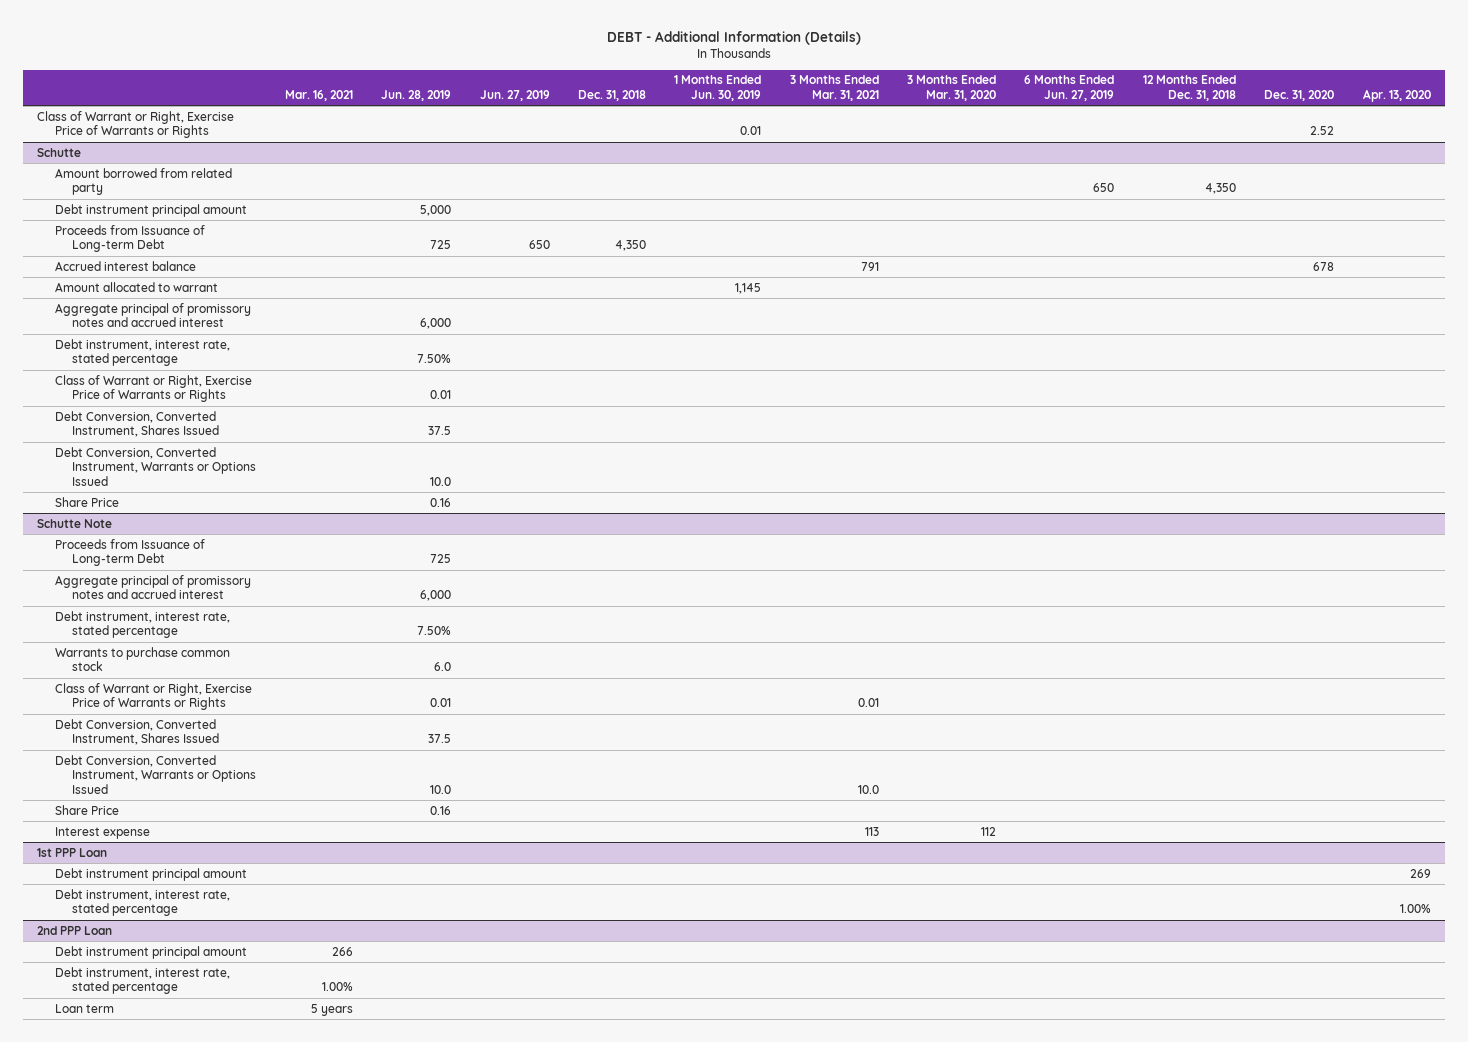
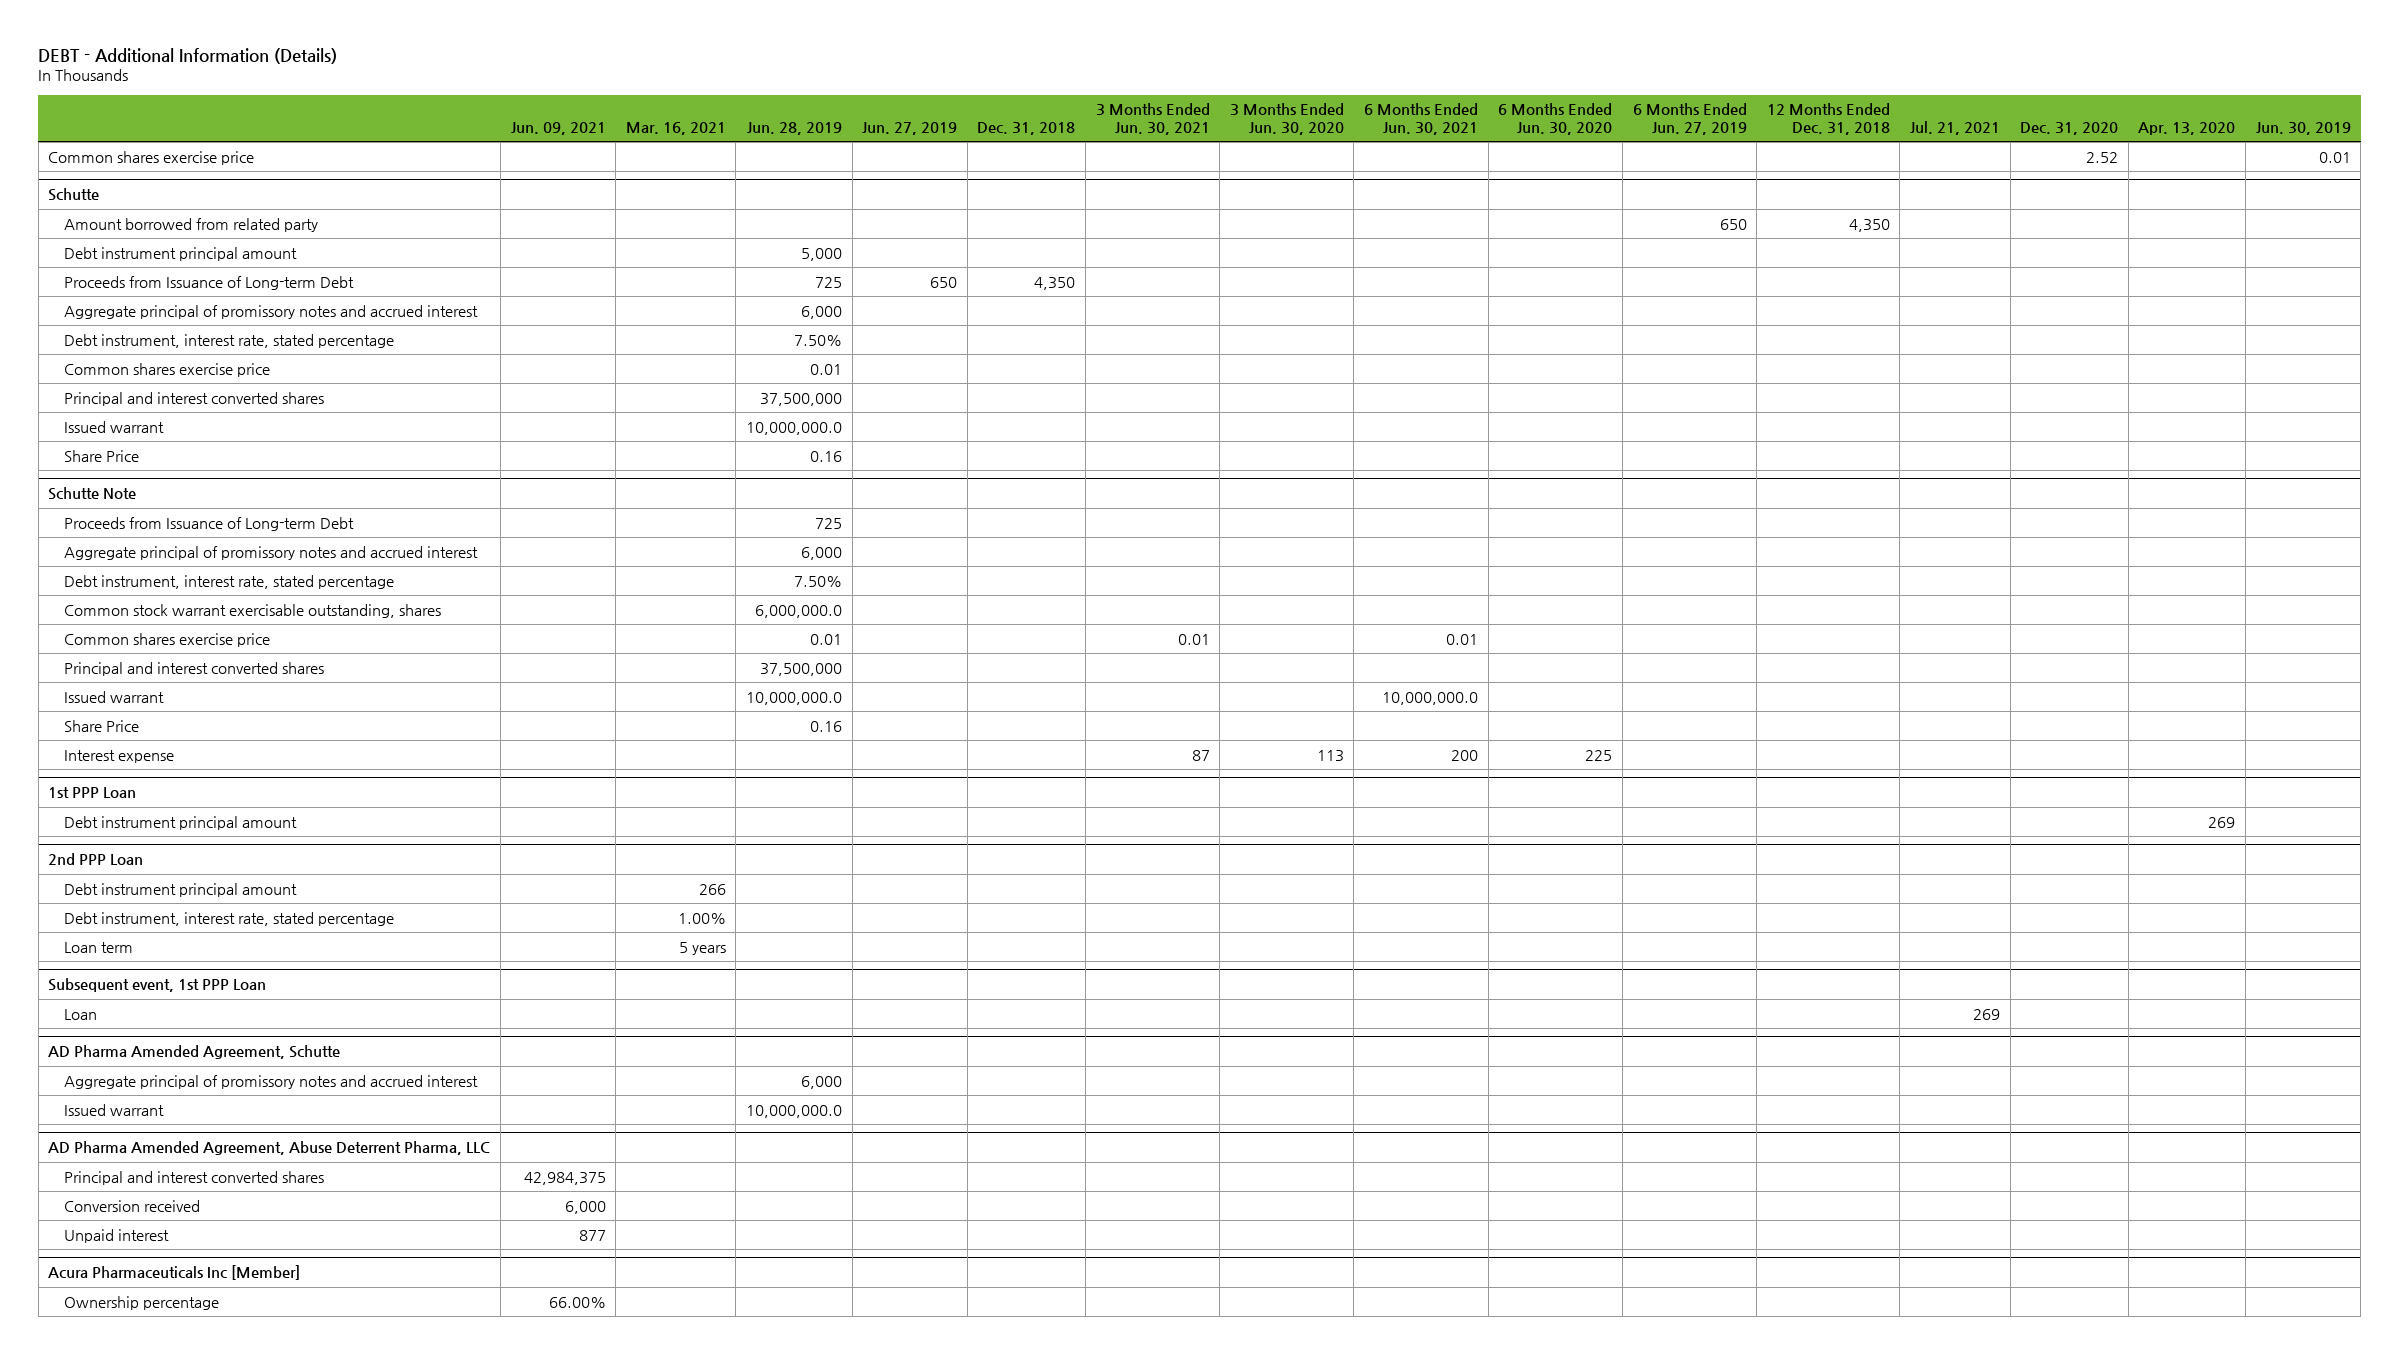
[674,75,762,102] 1 Months Ended Jun. 30, 2019 -> none
[789,75,879,102] 3 Months Ended Mar. 31, 2021 -> none
[907,75,997,102] 3 Months Ended Mar. 31, 2020 -> none
none -> [510,122,606,136] Jun. 09, 2021
none -> [1095,103,1210,136] 3 Months Ended Jun. 30, 2021
none -> [1229,103,1344,136] 3 Months Ended Jun. 30, 2020
none -> [1364,103,1479,136] 6 Months Ended Jun. 30, 2021
none -> [1498,103,1613,136] 6 Months Ended Jun. 30, 2020
none -> [1909,121,2000,136] Jul. 21, 2021
none -> [2255,122,2351,136] Jun. 30, 2019
[37,110,235,139] Class of Warrant or Right, Exercise Price of Warrants or Rights -> [48,150,255,165] Common shares exercise price
[54,260,196,271] Accrued interest balance -> none
[54,281,218,292] Amount allocated to warrant -> none
[54,374,252,403] Class of Warrant or Right, Exercise Price of Warrants or Rights -> [64,362,271,377] Common shares exercise price
[54,410,220,438] Debt Conversion, Converted Instrument, Shares Issued -> [64,391,325,406] Principal and interest converted shares
[428,426,452,436] 37.5 -> [760,392,843,406] 37,500,000
[54,446,257,487] Debt Conversion, Converted Instrument, Warrants or Options Issued -> [64,420,165,433] Issued warrant
[430,477,452,487] 10.0 -> [746,421,843,435] 10,000,000.0
[54,646,230,672] Warrants to purchase common stock -> [64,603,442,618] Common stock warrant exercisable outstanding, shares
[434,662,452,672] 6.0 -> [755,604,843,618] 6,000,000.0
[54,682,252,711] Class of Warrant or Right, Exercise Price of Warrants or Rights -> [64,632,271,647] Common shares exercise price
[54,718,220,746] Debt Conversion, Converted Instrument, Shares Issued -> [64,661,325,676] Principal and interest converted shares
[428,734,452,744] 37.5 -> [760,662,843,676] 37,500,000
[54,754,257,795] Debt Conversion, Converted Instrument, Warrants or Options Issued -> [64,690,165,703] Issued warrant
[430,785,452,795] 10.0 -> [746,691,843,705] 10,000,000.0
[54,888,230,917] Debt instrument, interest rate, stated percentage -> none
none -> [48,978,267,993] Subsequent event, 1st PPP Loan
none -> [64,1008,98,1020] Loan
none -> [48,1045,341,1060] AD Pharma Amended Agreement, Schutte
none -> [64,1074,479,1089] Aggregate principal of promissory notes and accrued interest
none -> [64,1103,165,1116] Issued warrant
none -> [48,1141,491,1156] AD Pharma Amended Agreement, Abuse Deterrent Pharma, LLC
none -> [64,1170,325,1185] Principal and interest converted shares
none -> [64,1199,201,1212] Conversion received
none -> [64,1228,170,1243] Unpaid interest
none -> [48,1265,301,1281] Acura Pharmaceuticals Inc [Member]
none -> [64,1295,220,1310] Ownership percentage

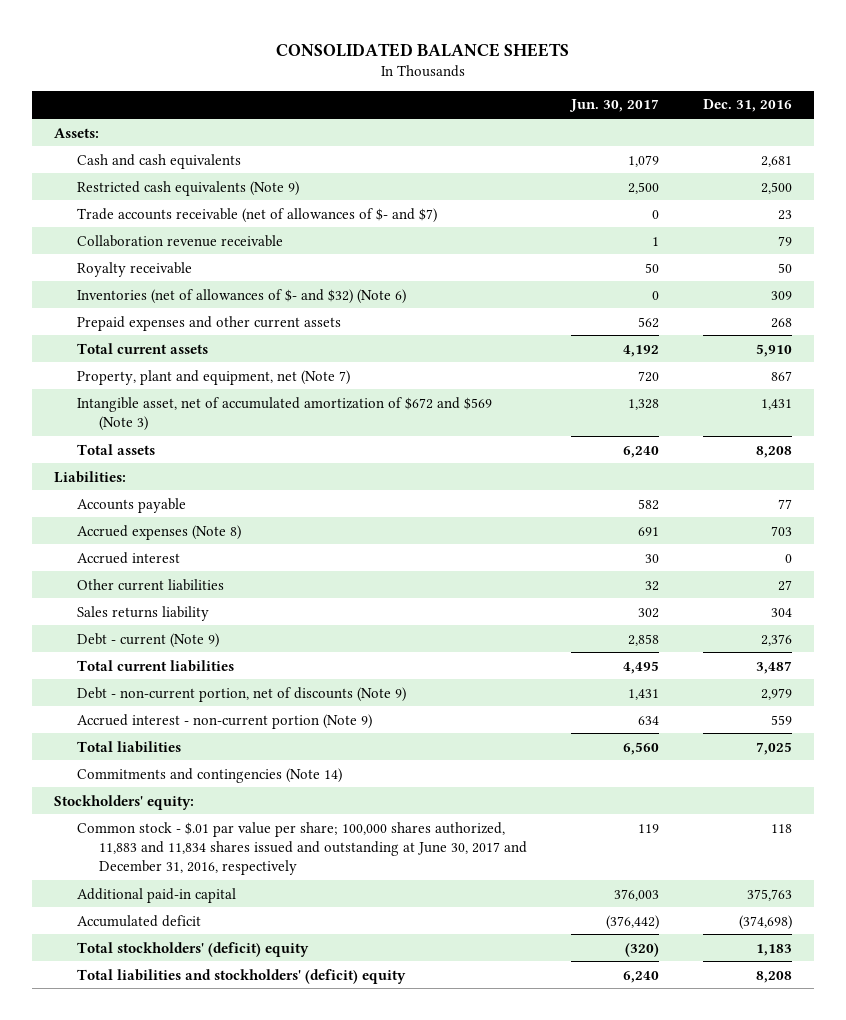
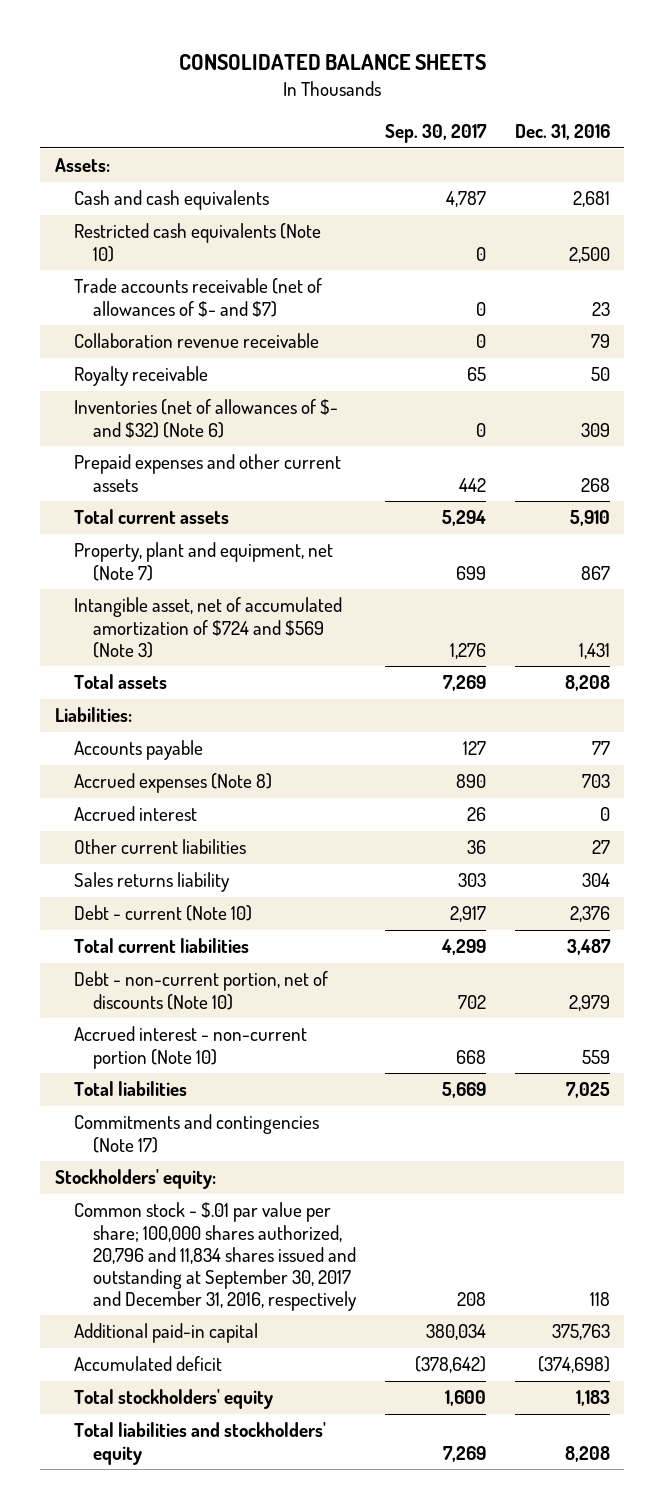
[569,99,660,113] Jun. 30, 2017 -> none
none -> [384,124,487,144] Sep. 30, 2017
[76,180,299,196] Restricted cash equivalents (Note 9) -> [73,223,321,262] Restricted cash equivalents (Note 10)
[76,396,492,431] Intangible asset, net of accumulated amortization of $672 and $569 (Note 3) -> [73,597,342,658] Intangible asset, net of accumulated amortization of $724 and $569 (Note 3)
[76,632,219,648] Debt - current (Note 9) -> [73,905,252,922] Debt - current (Note 10)
[76,686,406,702] Debt - non-current portion, net of discounts (Note 9) -> [73,971,328,1010] Debt - non-current portion, net of discounts (Note 10)
[76,713,372,729] Accrued interest - non-current portion (Note 9) -> [73,1026,307,1069] Accrued interest - non-current portion (Note 10)
[76,767,342,783] Commitments and contingencies (Note 14) -> [73,1114,319,1153] Commitments and contingencies (Note 17)
[76,821,528,875] Common stock - $.01 par value per share; 100,000 shares authorized, 11,883 and 11,834 shares issued and outstanding at June 30, 2017 and December 31, 2016, respectively -> [73,1202,357,1311] Common stock - $.01 par value per share; 100,000 shares authorized, 20,796 and 11,834 shares issued and outstanding at September 30, 2017 and December 31, 2016, respectively
[76,941,309,957] Total stockholders' (deficit) equity -> [73,1389,273,1410] Total stockholders' equity
[76,968,406,984] Total liabilities and stockholders' (deficit) equity -> [73,1422,326,1465] Total liabilities and stockholders' equity

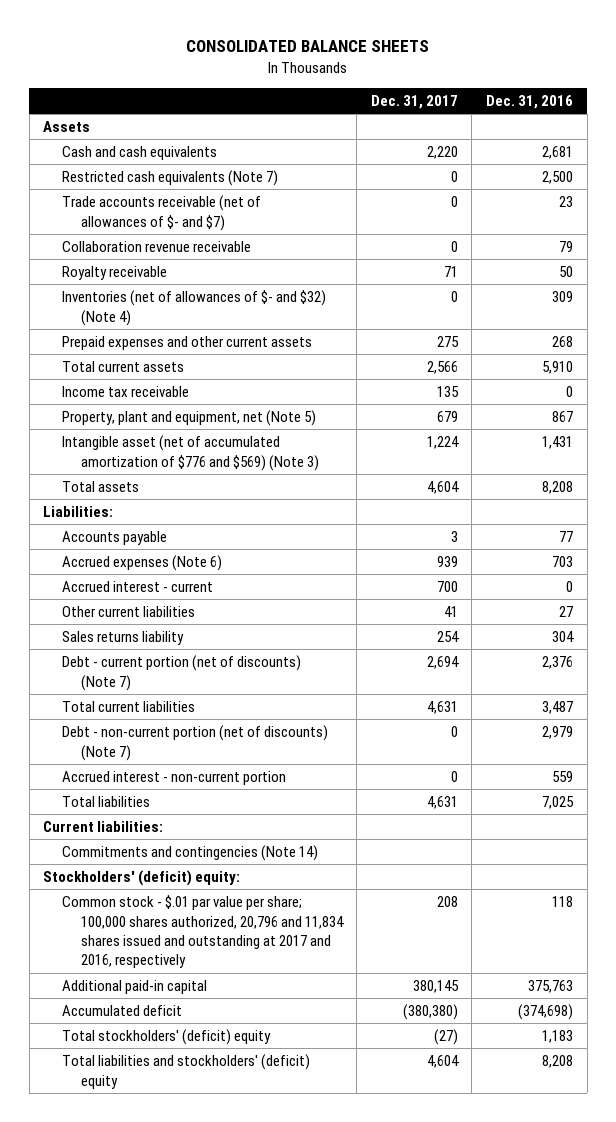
[384,124,487,144] Sep. 30, 2017 -> none
none -> [370,94,458,109] Dec. 31, 2017
[54,158,110,173] Assets: -> [43,121,91,133] Assets
[73,223,321,262] Restricted cash equivalents (Note 10) -> [61,170,278,187] Restricted cash equivalents (Note 7)
[73,399,338,438] Inventories (net of allowances of $- and $32) (Note 6) -> [61,290,326,326] Inventories (net of allowances of $- and $32) (Note 4)
none -> [61,386,189,398] Income tax receivable
[73,542,333,581] Property, plant and equipment, net (Note 7) -> [61,410,316,427] Property, plant and equipment, net (Note 5)
[73,597,342,658] Intangible asset, net of accumulated amortization of $724 and $569 (Note 3) -> [61,435,319,471] Intangible asset (net of accumulated amortization of $776 and $569) (Note 3)
[73,773,272,794] Accrued expenses (Note 8) -> [61,555,222,572] Accrued expenses (Note 6)
[73,806,197,822] Accrued interest -> [61,581,213,593] Accrued interest - current
[73,905,252,922] Debt - current (Note 10) -> [61,655,301,691] Debt - current portion (net of discounts) (Note 7)
[73,971,328,1010] Debt - non-current portion, net of discounts (Note 10) -> [61,725,328,761] Debt - non-current portion (net of discounts) (Note 7)
[73,1026,307,1069] Accrued interest - non-current portion (Note 10) -> [61,771,286,786] Accrued interest - non-current portion
none -> [43,821,164,833] Current liabilities:
[73,1114,319,1153] Commitments and contingencies (Note 17) -> [61,845,318,862] Commitments and contingencies (Note 14)
[54,1169,216,1190] Stockholders' equity: -> [43,870,241,887] Stockholders' (deficit) equity:
[73,1202,357,1311] Common stock - $.01 par value per share; 100,000 shares authorized, 20,796 and 11,834 shares issued and outstanding at September 30, 2017 and December 31, 2016, respectively -> [61,895,344,969] Common stock - $.01 par value per share; 100,000 shares authorized, 20,796 and 11,834 shares issued and outstanding at 2017 and 2016, respectively
[73,1389,273,1410] Total stockholders' equity -> [61,1029,271,1046] Total stockholders' (deficit) equity
[73,1422,326,1465] Total liabilities and stockholders' equity -> [61,1054,310,1089] Total liabilities and stockholders' (deficit) equity

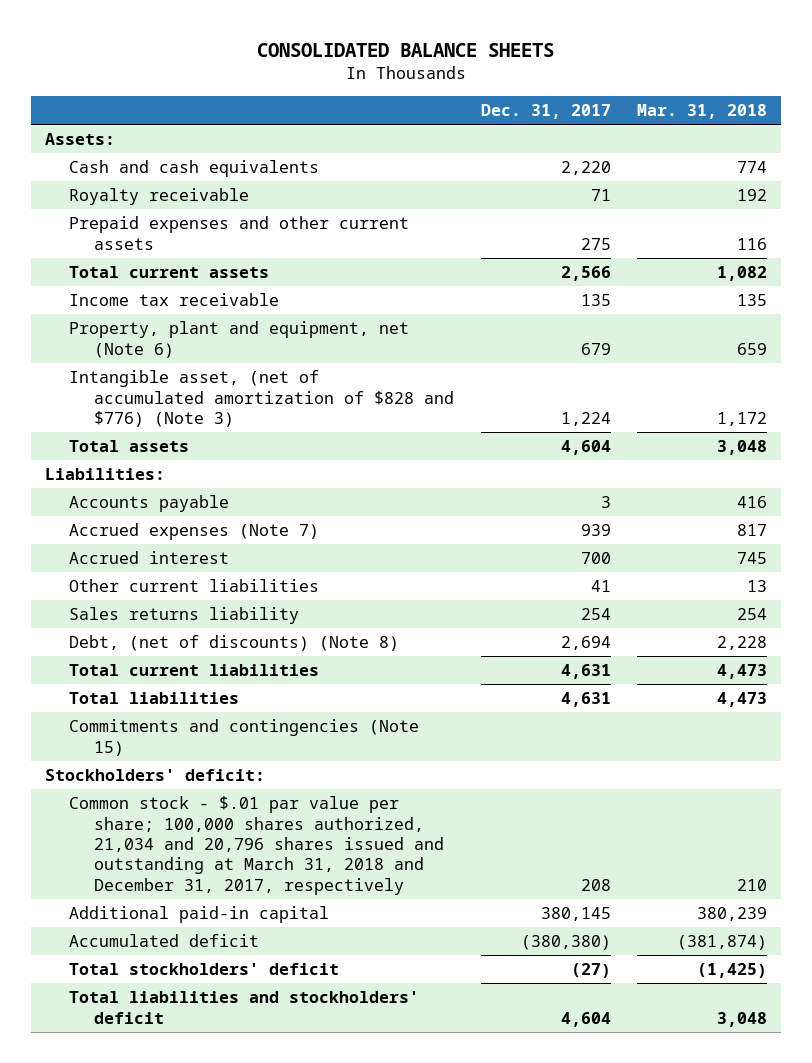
[486,94,574,109] Dec. 31, 2016 -> none
none -> [637,104,768,120] Mar. 31, 2018
[43,121,91,133] Assets -> [44,133,115,146] Assets:
[61,170,278,187] Restricted cash equivalents (Note 7) -> none
[61,195,261,231] Trade accounts receivable (net of allowances of $- and $7) -> none
[61,241,251,253] Collaboration revenue receivable -> none
[61,290,326,326] Inventories (net of allowances of $- and $32) (Note 4) -> none
[61,410,316,427] Property, plant and equipment, net (Note 5) -> [69,321,410,358] Property, plant and equipment, net (Note 6)
[61,435,319,471] Intangible asset (net of accumulated amortization of $776 and $569) (Note 3) -> [69,370,454,427] Intangible asset, (net of accumulated amortization of $828 and $776) (Note 3)
[61,555,222,572] Accrued expenses (Note 6) -> [69,523,320,541] Accrued expenses (Note 7)
[61,581,213,593] Accrued interest - current -> [69,551,230,565] Accrued interest
[61,655,301,691] Debt - current portion (net of discounts) (Note 7) -> [69,635,400,652] Debt, (net of discounts) (Note 8)
[61,725,328,761] Debt - non-current portion (net of discounts) (Note 7) -> none
[61,771,286,786] Accrued interest - non-current portion -> none
[43,821,164,833] Current liabilities: -> none
[61,845,318,862] Commitments and contingencies (Note 14) -> [69,719,420,756] Commitments and contingencies (Note 15)
[43,870,241,887] Stockholders' (deficit) equity: -> [44,769,265,782] Stockholders' deficit:
[61,895,344,969] Common stock - $.01 par value per share; 100,000 shares authorized, 20,796 and 11,834 shares issued and outstanding at 2017 and 2016, respectively -> [69,796,444,895] Common stock - $.01 par value per share; 100,000 shares authorized, 21,034 and 20,796 shares issued and outstanding at March 31, 2018 and December 31, 2017, respectively
[61,1029,271,1046] Total stockholders' (deficit) equity -> [69,963,340,976] Total stockholders' deficit
[61,1054,310,1089] Total liabilities and stockholders' (deficit) equity -> [69,991,420,1024] Total liabilities and stockholders' deficit

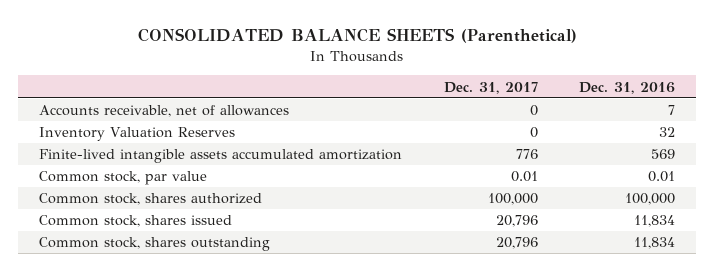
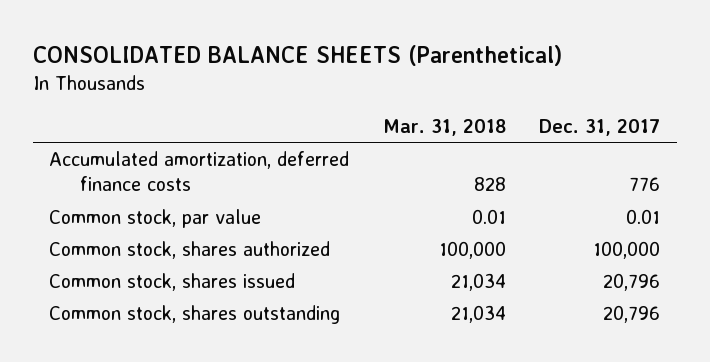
[579,81,676,94] Dec. 31, 2016 -> none
none -> [382,118,506,136] Mar. 31, 2018
[38,105,289,118] Accounts receivable, net of allowances -> none
[38,127,235,142] Inventory Valuation Reserves -> none
[38,149,402,164] Finite-lived intangible assets accumulated amortization -> [49,150,350,192] Accumulated amortization, deferred finance costs

